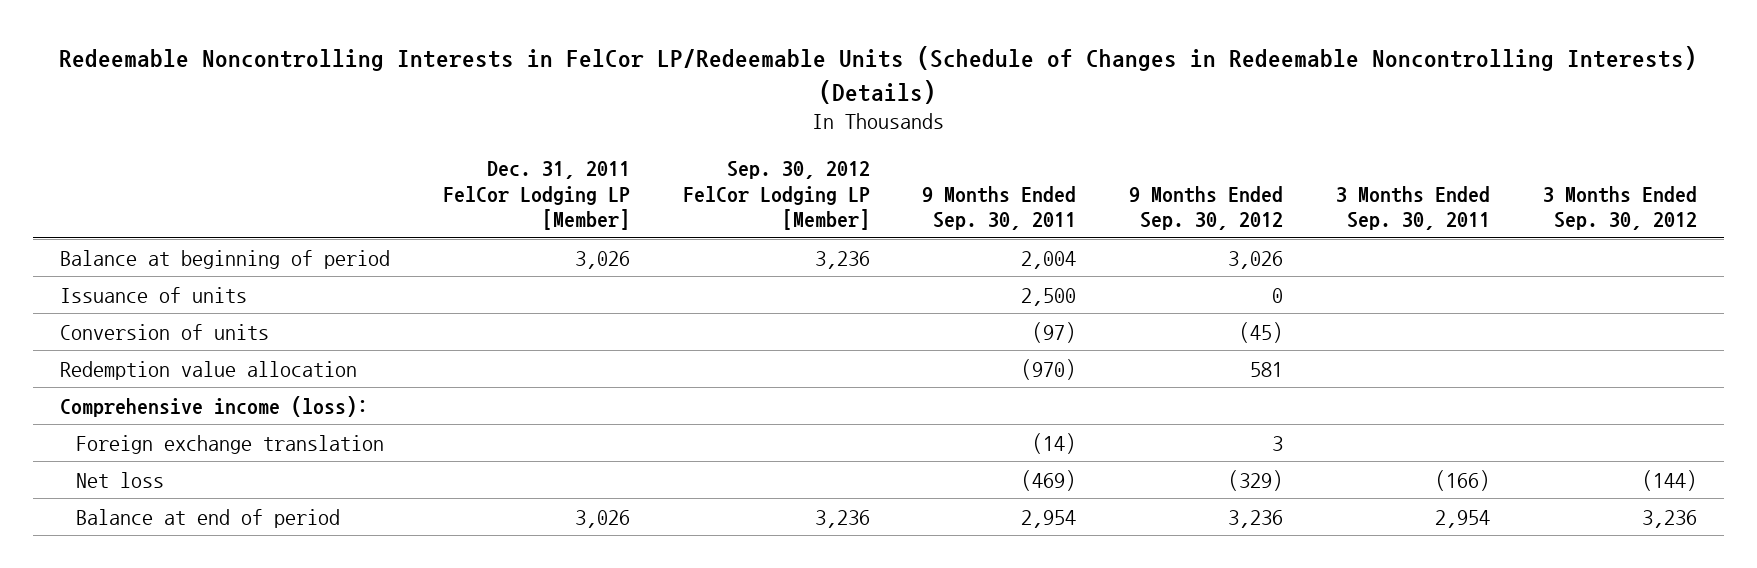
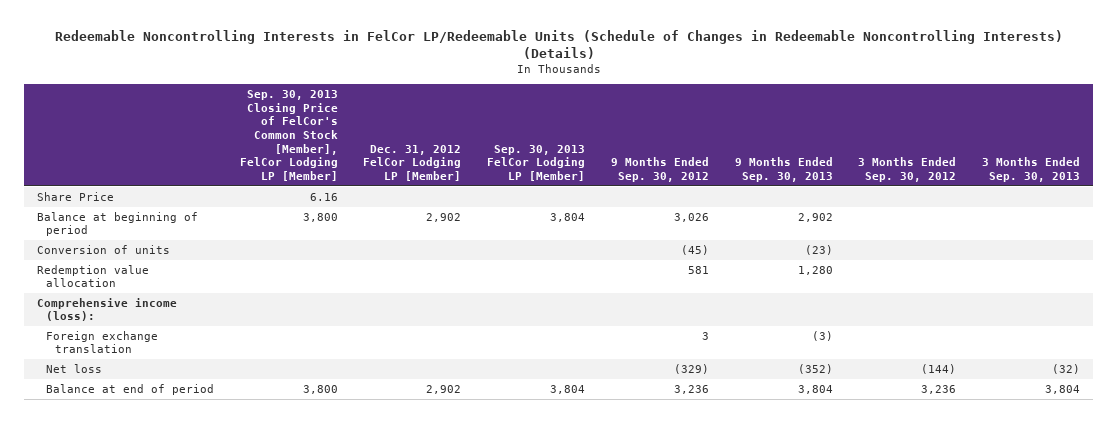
[442,161,630,230] Dec. 31, 2011 FelCor Lodging LP [Member] -> none
[682,161,870,230] Sep. 30, 2012 FelCor Lodging LP [Member] -> none
[922,185,1077,230] 9 Months Ended Sep. 30, 2011 -> none
[1336,185,1491,230] 3 Months Ended Sep. 30, 2011 -> none
none -> [239,89,338,181] Sep. 30, 2013 Closing Price of FelCor's Common Stock [Member], FelCor Lodging LP [Member]
none -> [363,144,462,181] Dec. 31, 2012 FelCor Lodging LP [Member]
none -> [487,144,586,181] Sep. 30, 2013 FelCor Lodging LP [Member]
none -> [734,157,833,182] 9 Months Ended Sep. 30, 2013
none -> [982,157,1081,182] 3 Months Ended Sep. 30, 2013
none -> [36,191,114,201] Share Price
[59,286,247,303] Issuance of units -> none

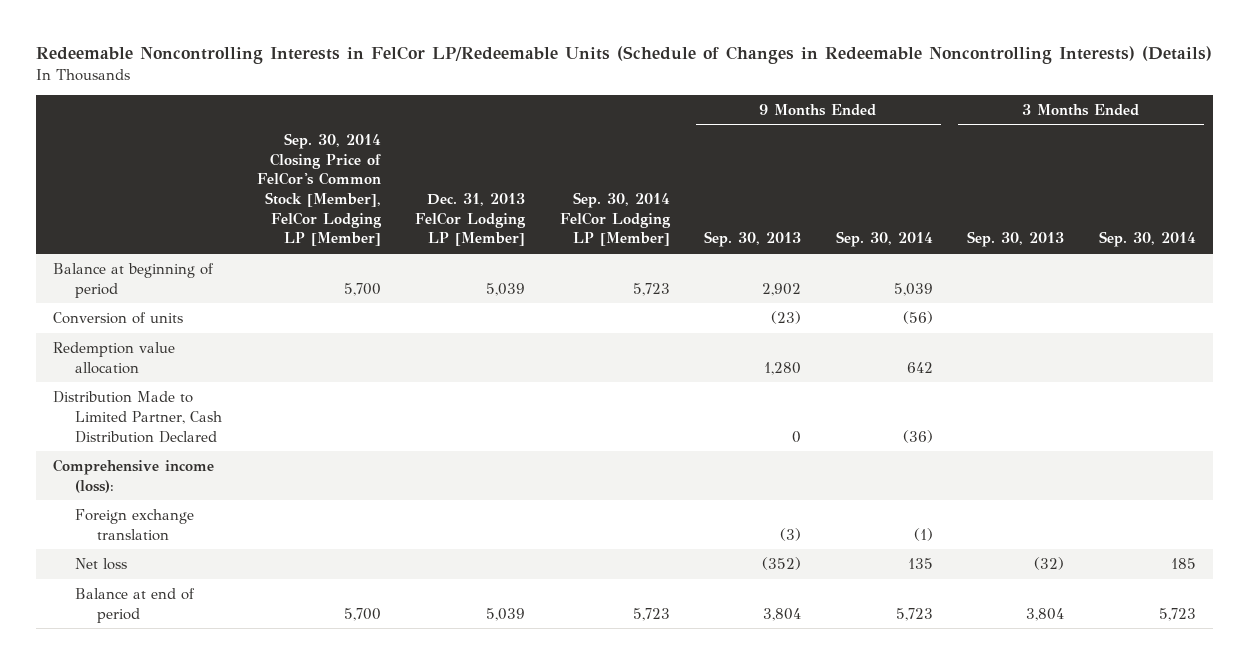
[239,89,338,181] Sep. 30, 2013 Closing Price of FelCor's Common Stock [Member], FelCor Lodging LP [Member] -> none
[363,144,462,181] Dec. 31, 2012 FelCor Lodging LP [Member] -> none
[487,144,586,181] Sep. 30, 2013 FelCor Lodging LP [Member] -> none
[610,157,709,182] 9 Months Ended Sep. 30, 2012 -> none
[858,157,957,182] 3 Months Ended Sep. 30, 2012 -> none
none -> [256,132,382,247] Sep. 30, 2014 Closing Price of FelCor's Common Stock [Member], FelCor Lodging LP [Member]
none -> [415,193,527,247] Dec. 31, 2013 FelCor Lodging LP [Member]
none -> [559,192,671,247] Sep. 30, 2014 FelCor Lodging LP [Member]
none -> [835,231,933,248] Sep. 30, 2014
none -> [1098,231,1196,248] Sep. 30, 2014
[36,191,114,201] Share Price -> none
none -> [53,391,223,443] Distribution Made to Limited Partner, Cash Distribution Declared

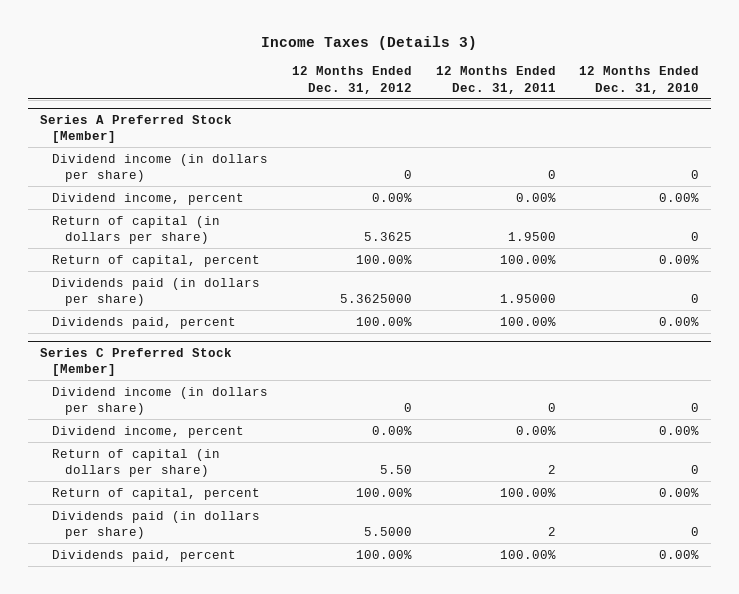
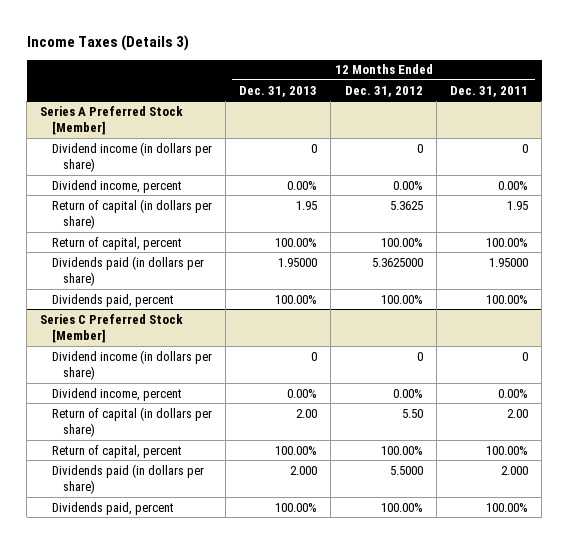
[579,66,700,94] 12 Months Ended Dec. 31, 2010 -> none
none -> [239,85,318,97] Dec. 31, 2013
[507,231,556,241] 1.9500 -> [507,200,529,210] 1.95
[547,464,556,474] 2 -> [507,408,529,418] 2.00
[547,526,556,536] 2 -> [501,465,529,475] 2.000

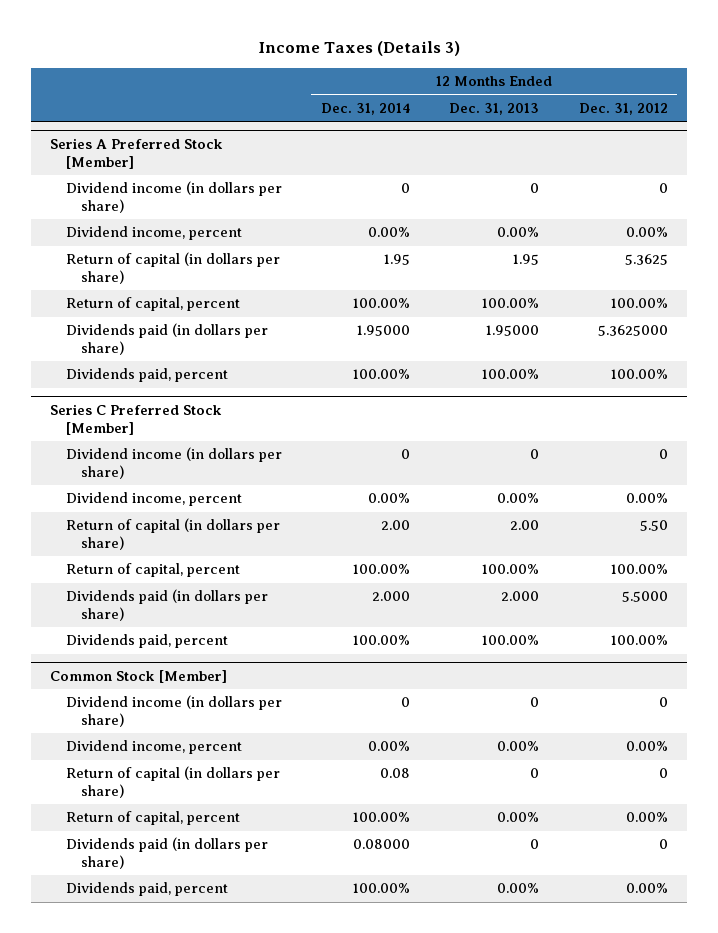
[450,85,529,97] Dec. 31, 2011 -> none
none -> [321,102,411,115] Dec. 31, 2014
none -> [50,670,228,684] Common Stock [Member]
none -> [65,695,282,728] Dividend income (in dollars per share)
none -> [65,740,242,755] Dividend income, percent
none -> [65,766,280,799] Return of capital (in dollars per share)
none -> [65,811,240,826] Return of capital, percent
none -> [65,837,268,870] Dividends paid (in dollars per share)
none -> [65,882,228,897] Dividends paid, percent

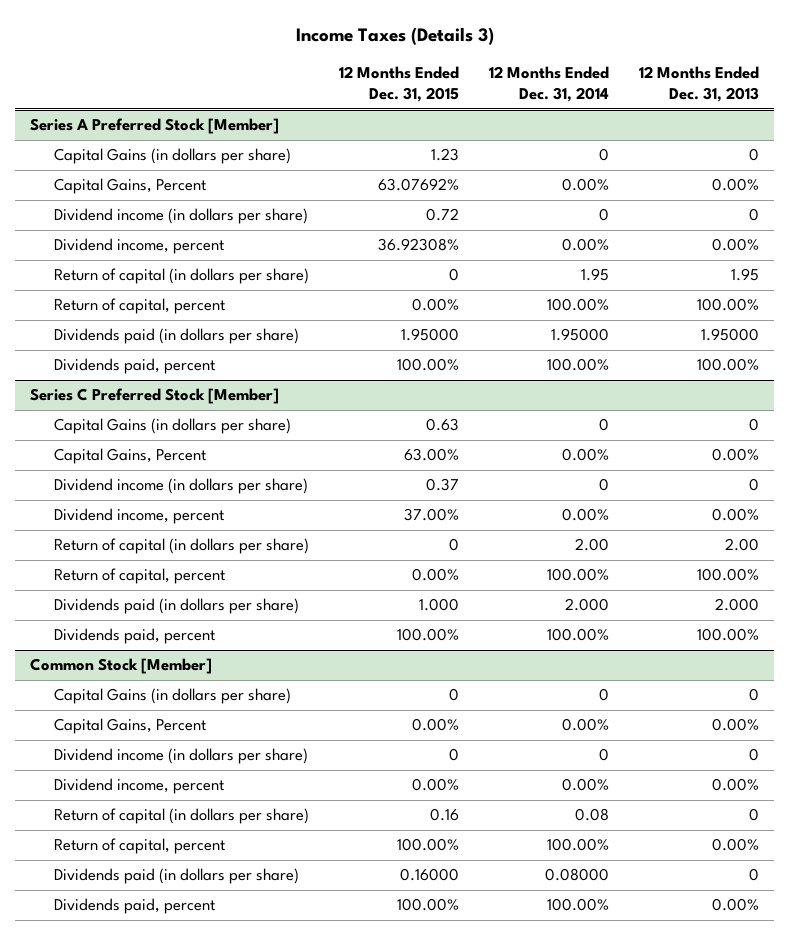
[578,102,668,115] Dec. 31, 2012 -> none
none -> [338,65,459,103] 12 Months Ended Dec. 31, 2015
none -> [53,148,291,165] Capital Gains (in dollars per share)
none -> [53,178,206,195] Capital Gains, Percent
none -> [53,418,291,435] Capital Gains (in dollars per share)
none -> [53,448,206,465] Capital Gains, Percent
none -> [53,688,291,705] Capital Gains (in dollars per share)
none -> [53,718,206,735] Capital Gains, Percent

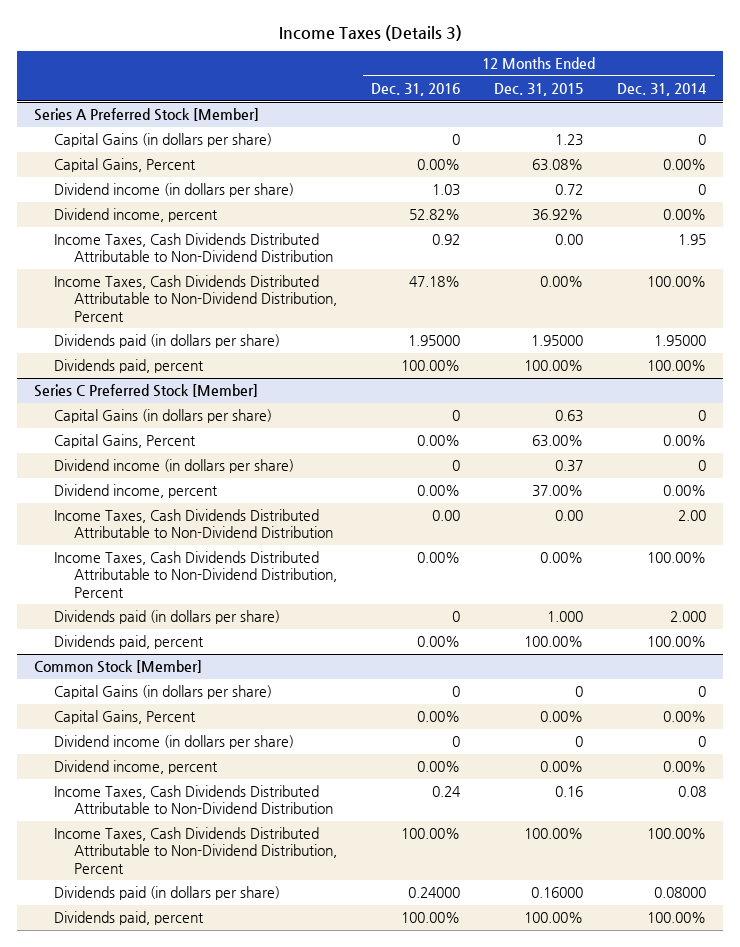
[639,65,760,103] 12 Months Ended Dec. 31, 2013 -> none
none -> [371,82,461,96] Dec. 31, 2016
[377,178,459,192] 63.07692% -> [532,159,584,172] 63.08%
[53,268,309,285] Return of capital (in dollars per share) -> none
[53,298,225,315] Return of capital, percent -> none
[377,238,459,252] 36.92308% -> [532,209,584,222] 36.92%
none -> [53,233,333,263] Income Taxes, Cash Dividends Distributed Attributable to Non-Dividend Distribution
none -> [53,275,337,322] Income Taxes, Cash Dividends Distributed Attributable to Non-Dividend Distribution, Percent
[53,538,309,555] Return of capital (in dollars per share) -> none
[53,568,225,585] Return of capital, percent -> none
none -> [53,509,333,539] Income Taxes, Cash Dividends Distributed Attributable to Non-Dividend Distribution
none -> [53,551,337,598] Income Taxes, Cash Dividends Distributed Attributable to Non-Dividend Distribution, Percent
[53,838,225,855] Return of capital, percent -> none
[53,808,309,825] Return of capital (in dollars per share) -> [53,785,333,815] Income Taxes, Cash Dividends Distributed Attributable to Non-Dividend Distribution
none -> [53,827,337,874] Income Taxes, Cash Dividends Distributed Attributable to Non-Dividend Distribution, Percent

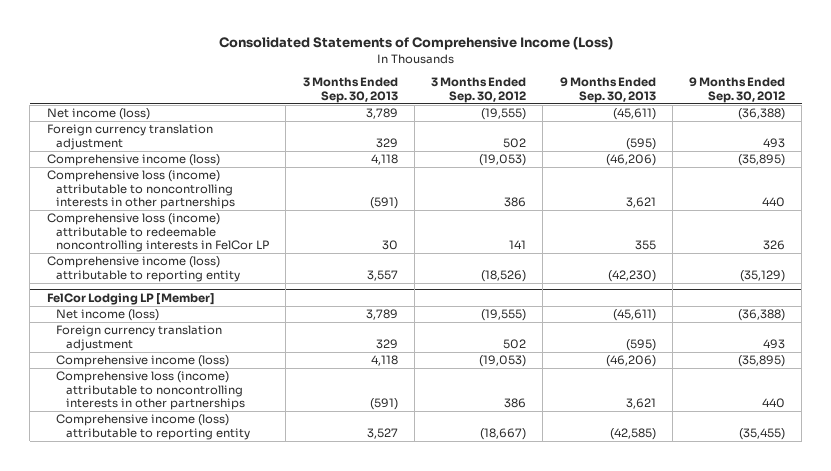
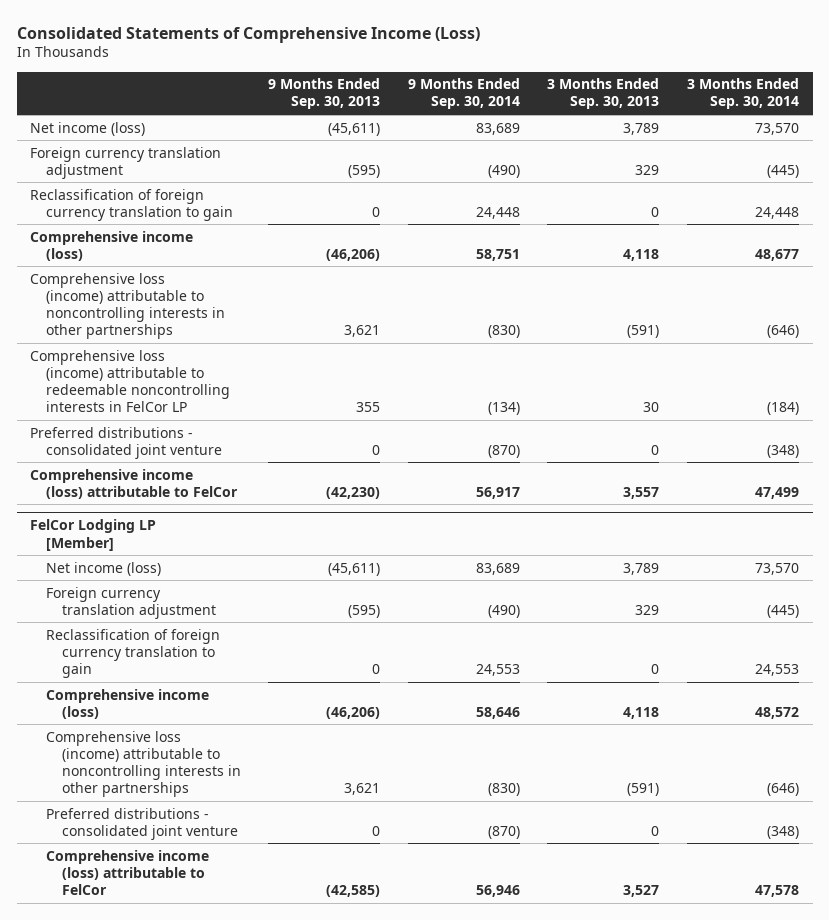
[431,77,527,103] 3 Months Ended Sep. 30, 2012 -> none
[688,77,785,103] 9 Months Ended Sep. 30, 2012 -> none
none -> [407,78,520,110] 9 Months Ended Sep. 30, 2014
none -> [686,78,799,110] 3 Months Ended Sep. 30, 2014
none -> [30,188,234,221] Reclassification of foreign currency translation to gain
none -> [30,426,223,459] Preferred distributions - consolidated joint venture
[46,256,241,282] Comprehensive income (loss) attributable to reporting entity -> [30,468,239,499] Comprehensive income (loss) attributable to FelCor
none -> [46,628,221,679] Reclassification of foreign currency translation to gain
none -> [46,807,238,840] Preferred distributions - consolidated joint venture
[56,414,250,440] Comprehensive income (loss) attributable to reporting entity -> [46,849,210,896] Comprehensive income (loss) attributable to FelCor

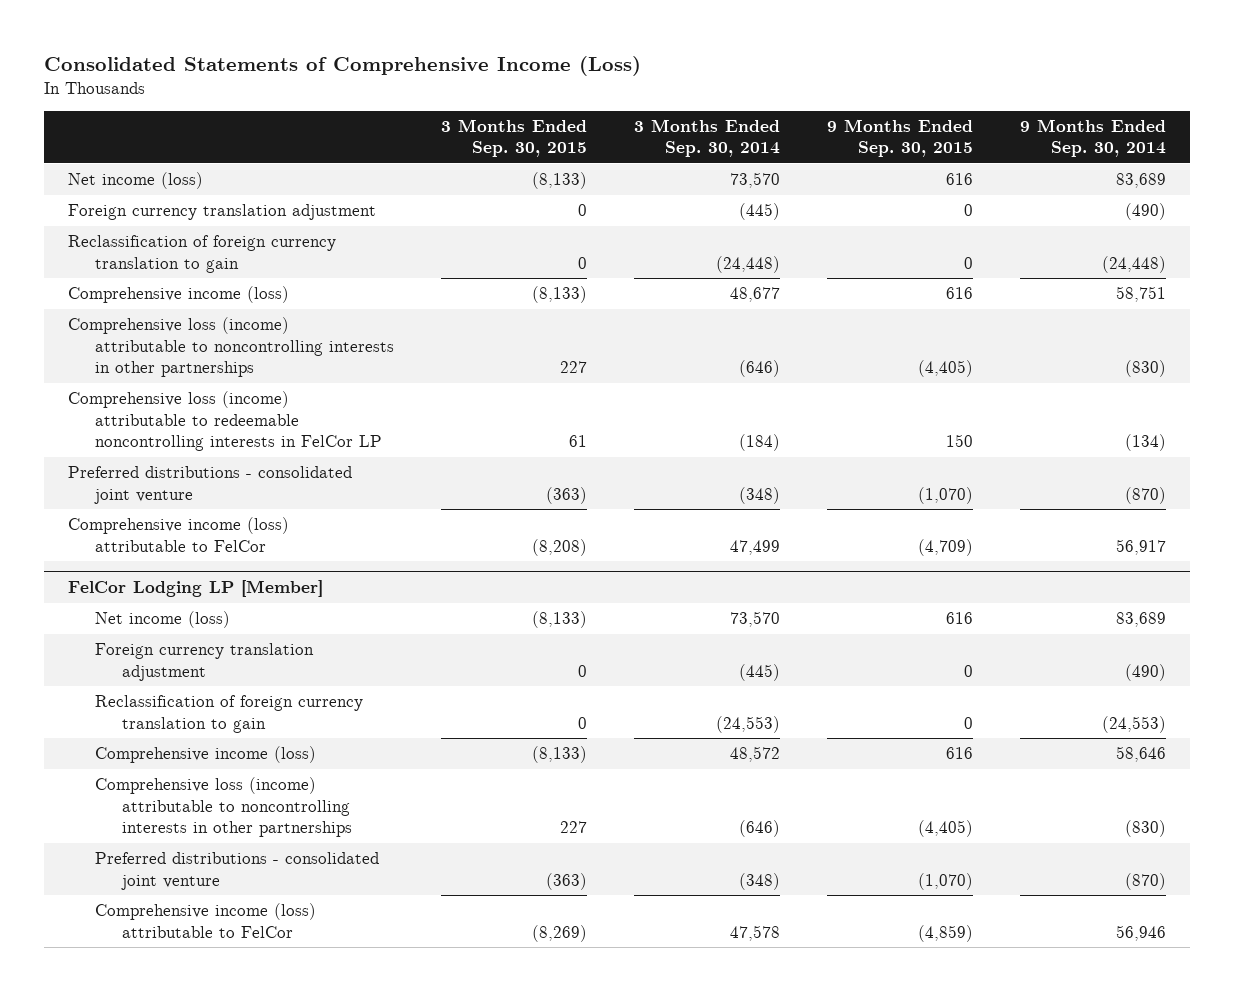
[268,78,381,110] 9 Months Ended Sep. 30, 2013 -> none
[547,78,660,110] 3 Months Ended Sep. 30, 2013 -> none
none -> [440,119,587,158] 3 Months Ended Sep. 30, 2015
none -> [827,119,974,158] 9 Months Ended Sep. 30, 2015
[475,206,520,219] 24,448 -> [1102,255,1167,273] (24,448)
[754,206,799,219] 24,448 -> [715,255,780,273] (24,448)
[475,664,520,677] 24,553 -> [1102,715,1167,733] (24,553)
[754,664,799,677] 24,553 -> [715,715,780,733] (24,553)

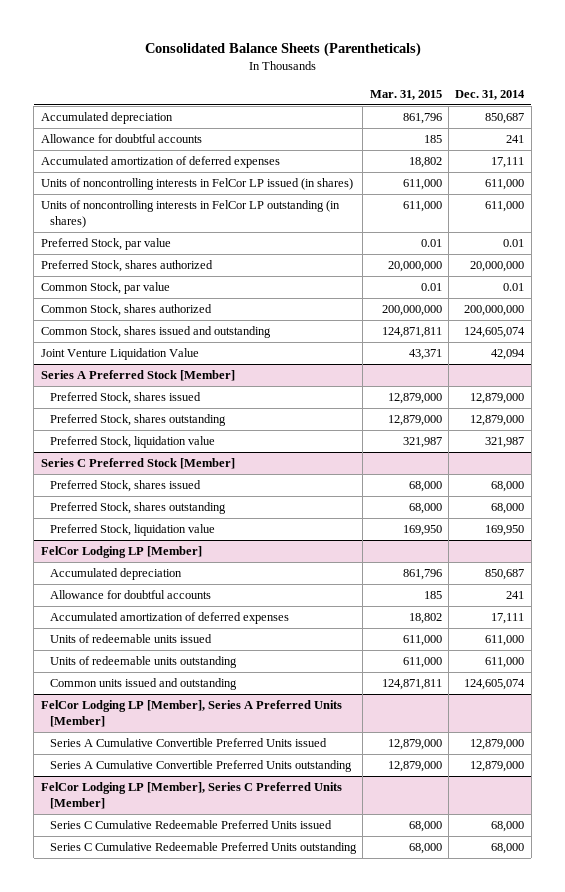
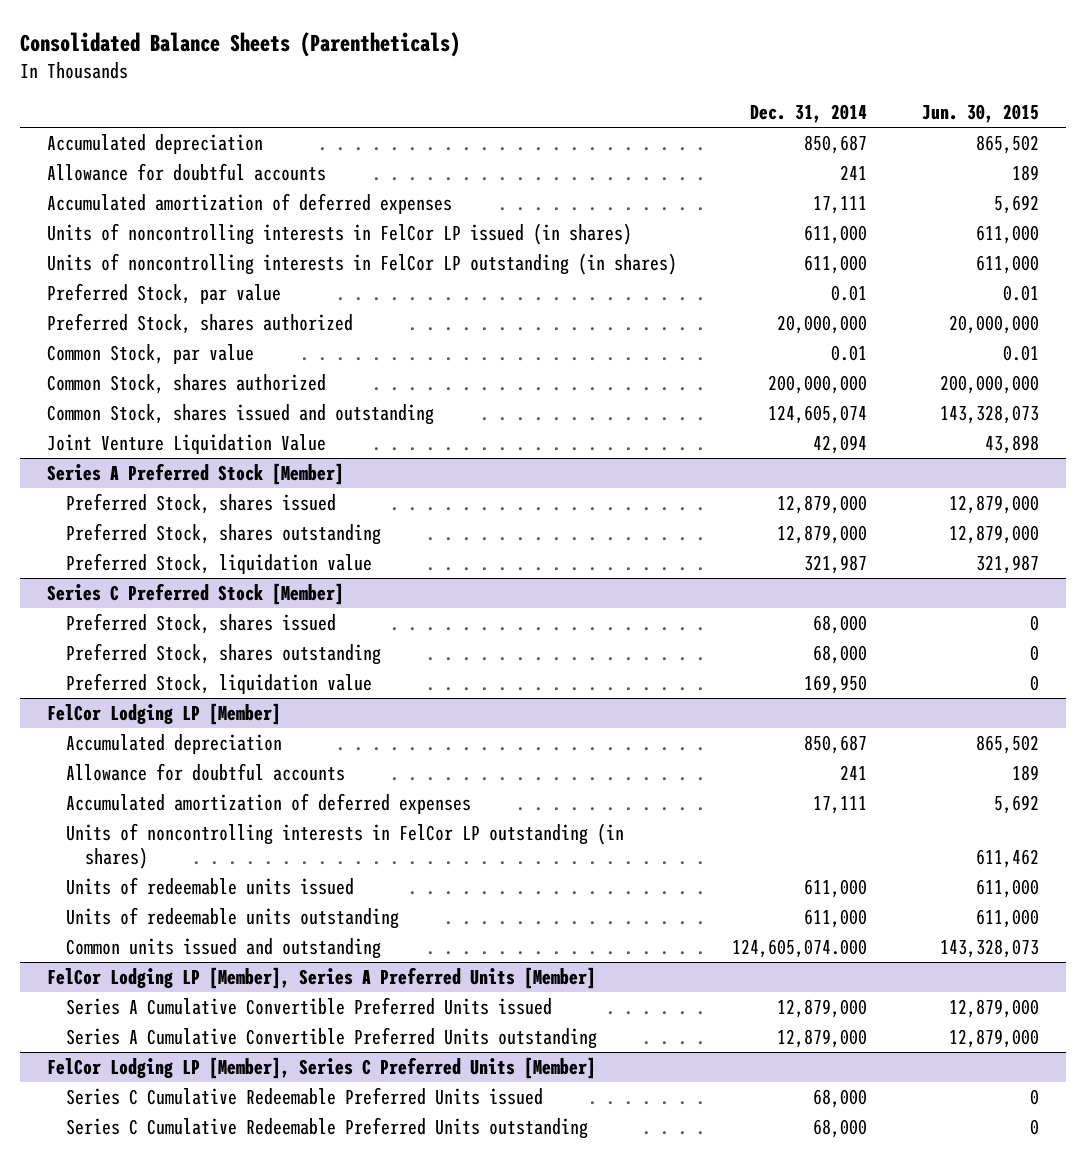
[369,89,442,100] Mar. 31, 2015 -> none
none -> [921,104,1039,124] Jun. 30, 2015
none -> [66,822,625,870] Units of noncontrolling interests in FelCor LP outstanding (in shares)
[464,679,526,691] 124,605,074 -> [731,938,867,958] 124,605,074.000

